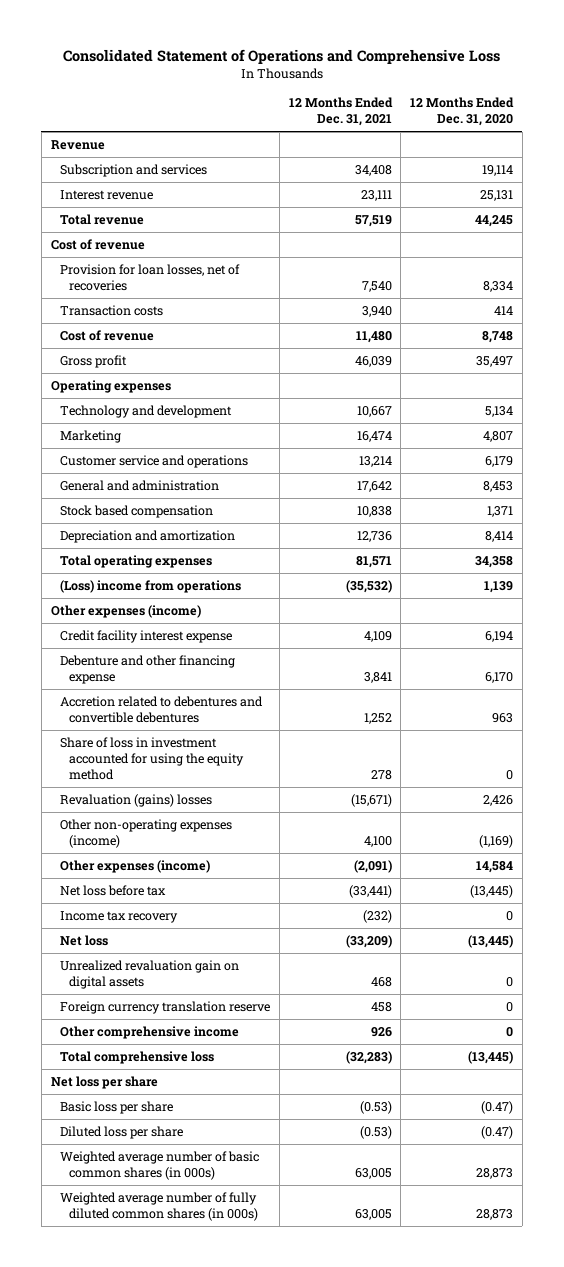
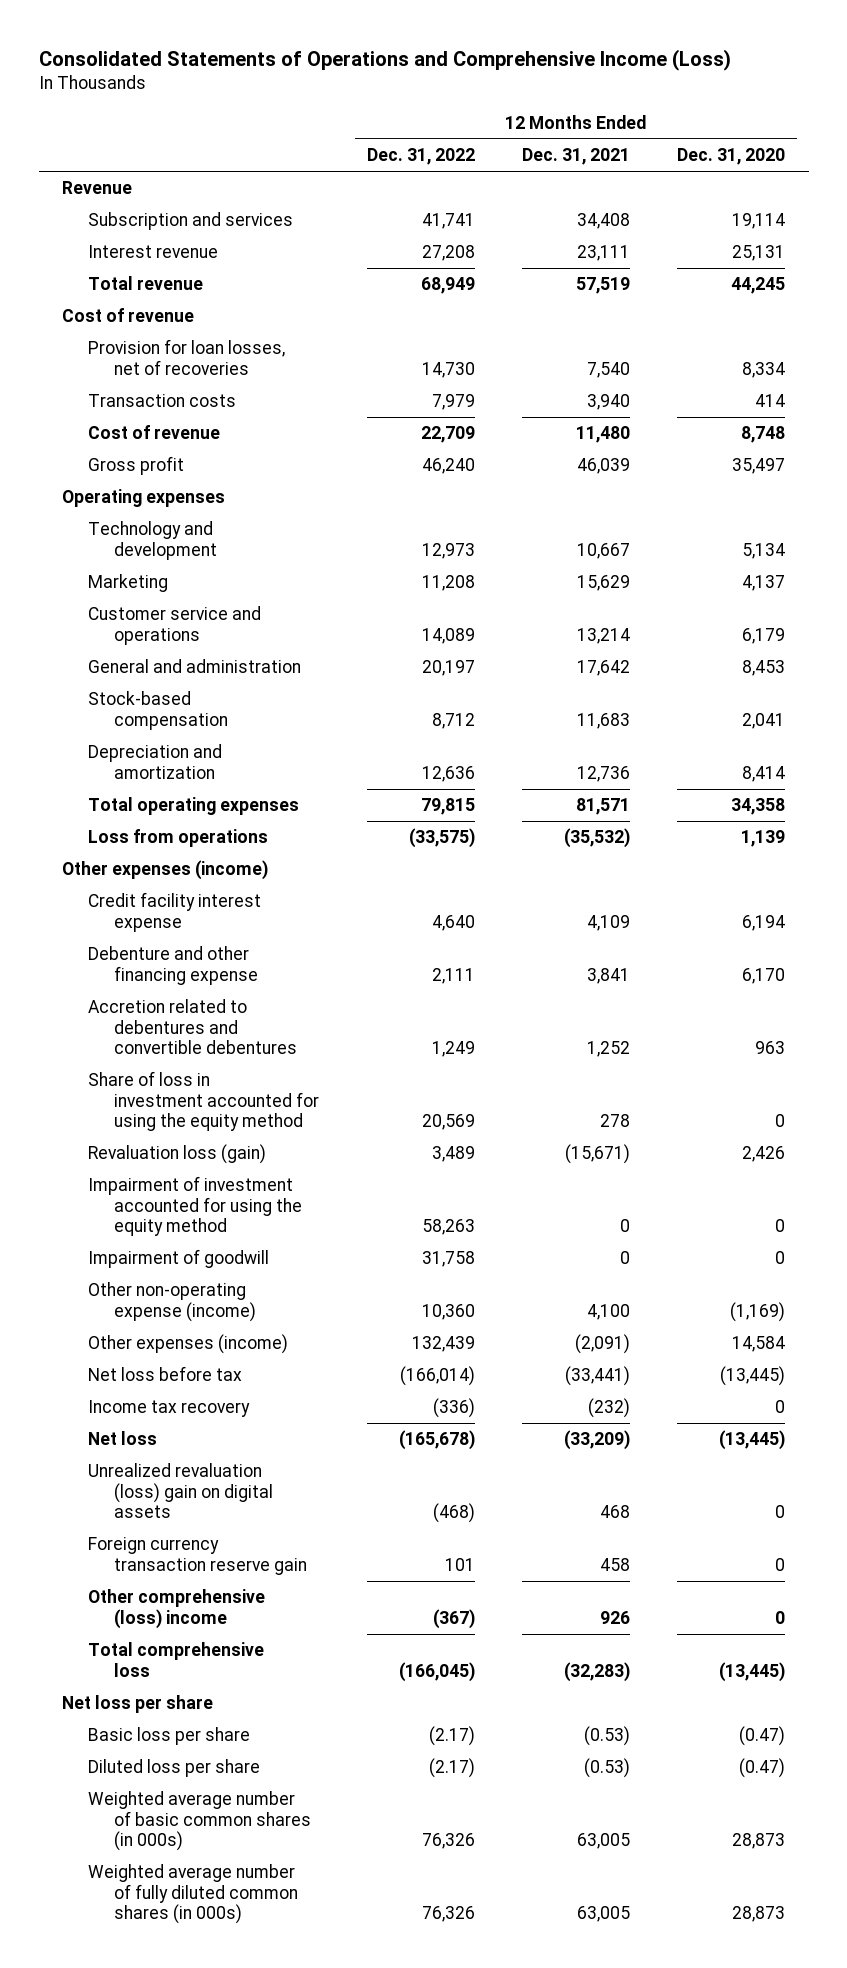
[62,48,500,64] Consolidated Statement of Operations and Comprehensive Loss -> [38,48,731,71] Consolidated Statements of Operations and Comprehensive Income (Loss)
none -> [366,148,475,166] Dec. 31, 2022
[356,430,392,442] 16,474 -> [576,575,630,592] 15,629
[483,430,514,442] 4,807 -> [742,575,786,592] 4,137
[59,504,213,518] Stock based compensation -> [88,691,229,730] Stock-based compensation
[356,505,392,517] 10,838 -> [576,712,630,729] 11,683
[487,505,514,517] 1,371 -> [742,712,786,729] 2,041
[59,579,241,593] (Loss) income from operations -> [88,829,269,848] Loss from operations
[59,793,212,807] Revaluation (gains) losses -> [88,1144,267,1165] Revaluation loss (gain)
none -> [88,1176,303,1237] Impairment of investment accounted for using the equity method
none -> [88,1249,270,1269] Impairment of goodwill
[59,818,232,848] Other non-operating expenses (income) -> [88,1282,257,1322] Other non-operating expense (income)
[59,959,239,989] Unrealized revaluation gain on digital assets -> [88,1463,274,1519] Unrealized revaluation (loss) gain on digital assets
[59,1000,270,1014] Foreign currency translation reserve -> [88,1537,308,1575] Foreign currency transaction reserve gain
[59,1025,239,1039] Other comprehensive income -> [88,1589,266,1629] Other comprehensive (loss) income

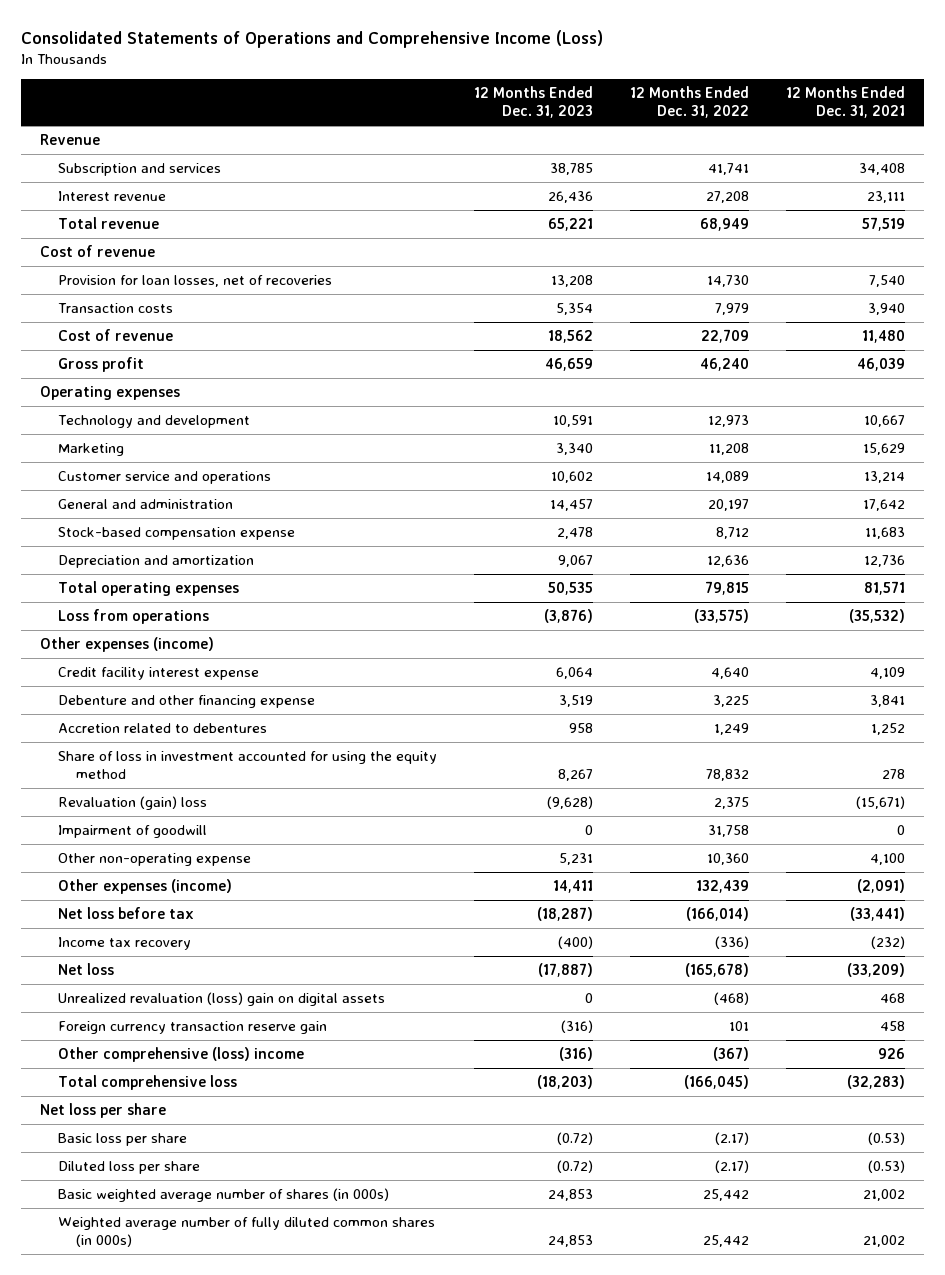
[677,148,786,166] Dec. 31, 2020 -> none
none -> [474,86,594,119] 12 Months Ended Dec. 31, 2023
[88,691,229,730] Stock-based compensation -> [57,526,295,540] Stock-based compensation expense
[88,1176,303,1237] Impairment of investment accounted for using the equity method -> none
[431,967,475,984] 2,111 -> [713,694,750,707] 3,225
[88,999,298,1055] Accretion related to debentures and convertible debentures -> [57,722,267,733] Accretion related to debentures
[421,1114,475,1131] 20,569 -> [706,768,750,781] 78,832
[88,1144,267,1165] Revaluation loss (gain) -> [57,795,207,810] Revaluation (gain) loss
[431,1146,475,1163] 3,489 -> [714,796,750,809] 2,375
[88,1282,257,1322] Other non-operating expense (income) -> [57,852,251,866] Other non-operating expense
[88,1791,312,1852] Weighted average number of basic common shares (in 000s) -> [57,1187,389,1202] Basic weighted average number of shares (in 000s)
[421,1833,475,1850] 76,326 -> [703,1188,750,1201] 25,442
[576,1833,630,1850] 63,005 -> [863,1188,906,1201] 21,002
[421,1906,475,1923] 76,326 -> [703,1234,750,1247] 25,442
[576,1906,630,1923] 63,005 -> [863,1234,906,1247] 21,002

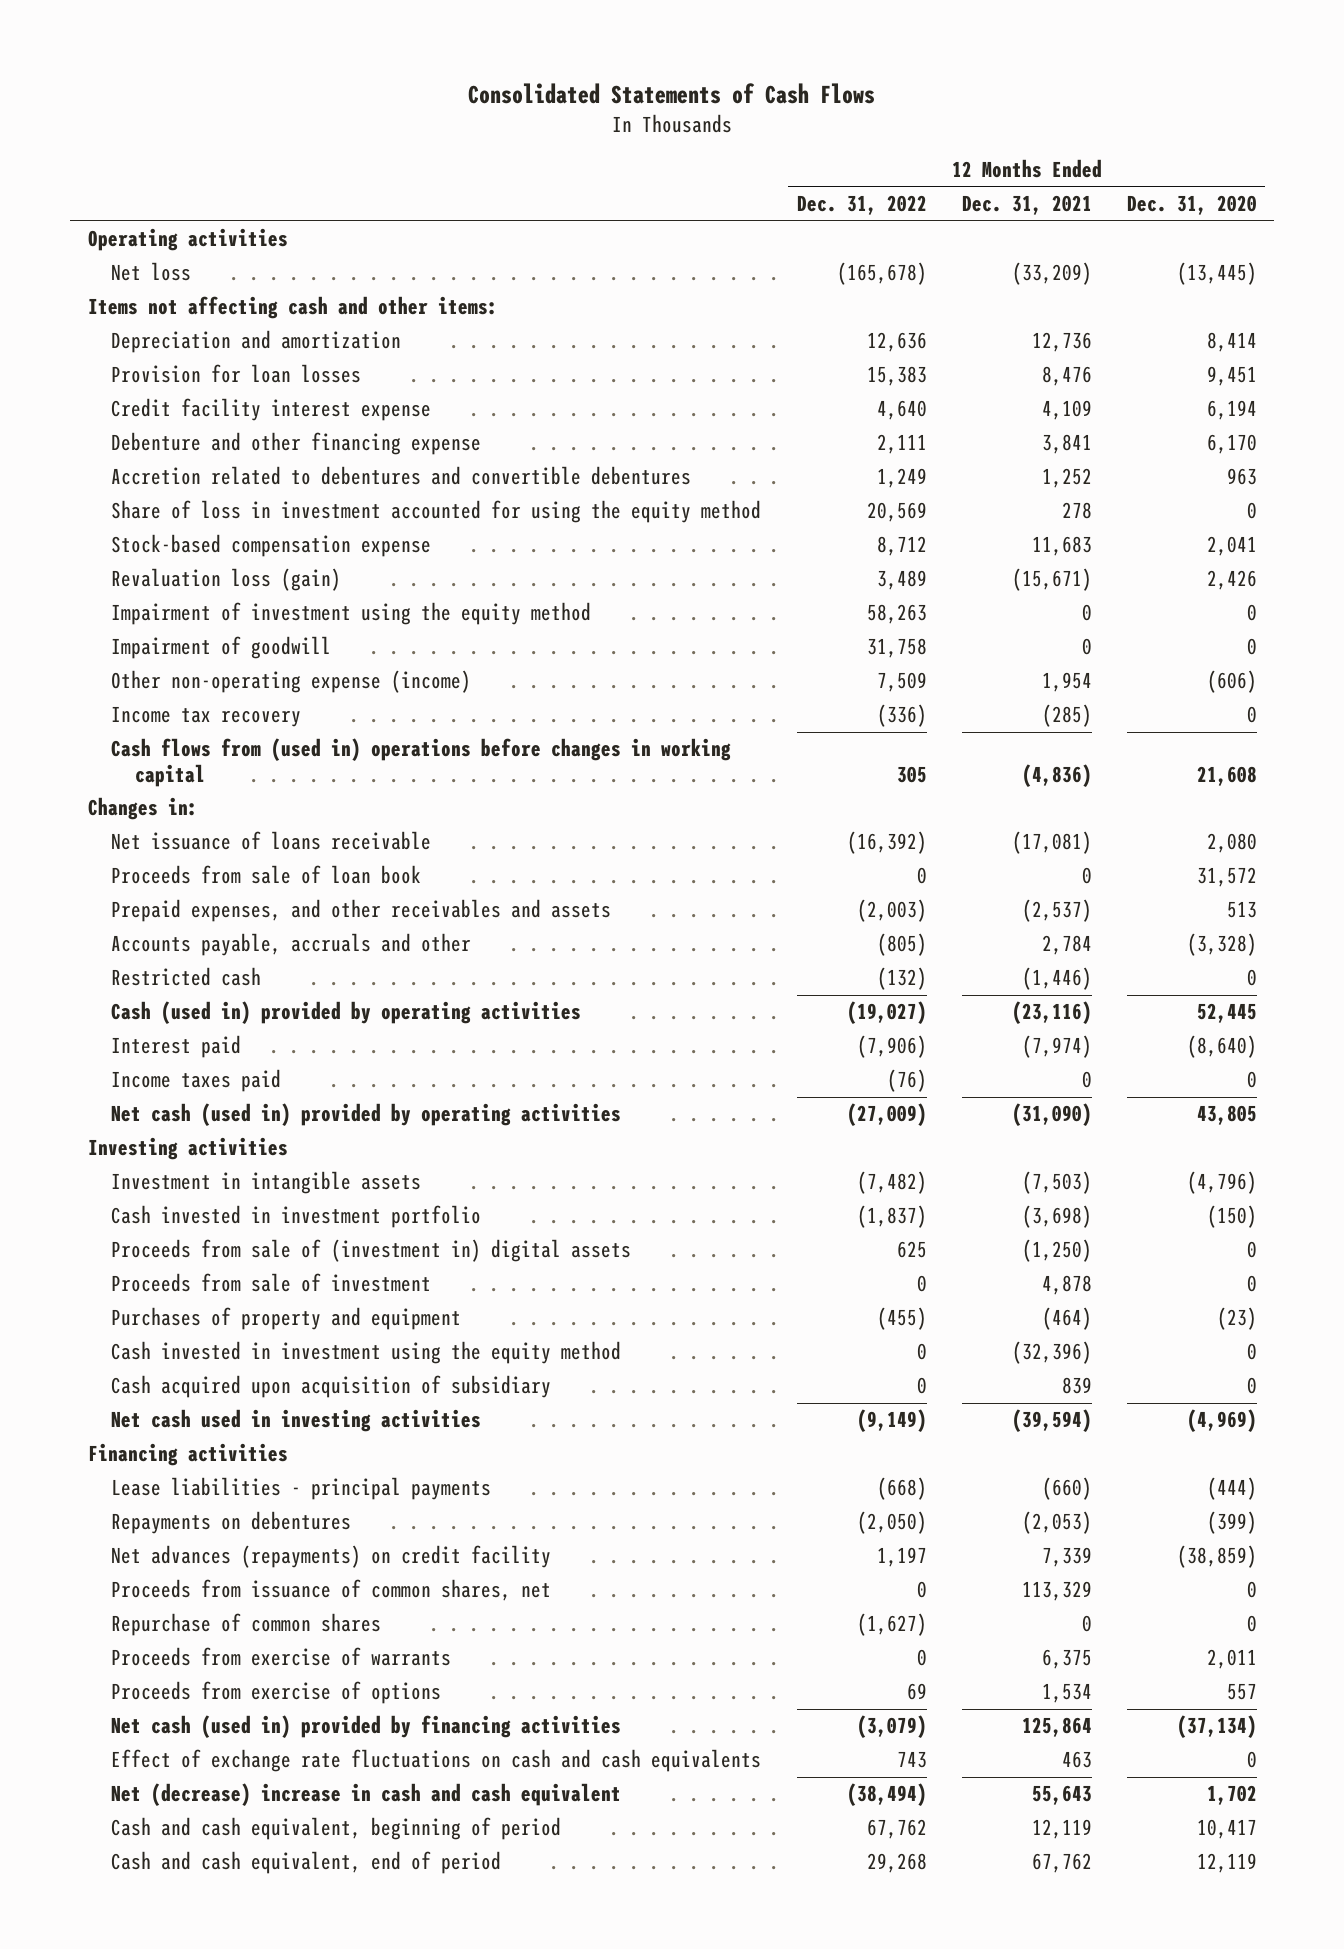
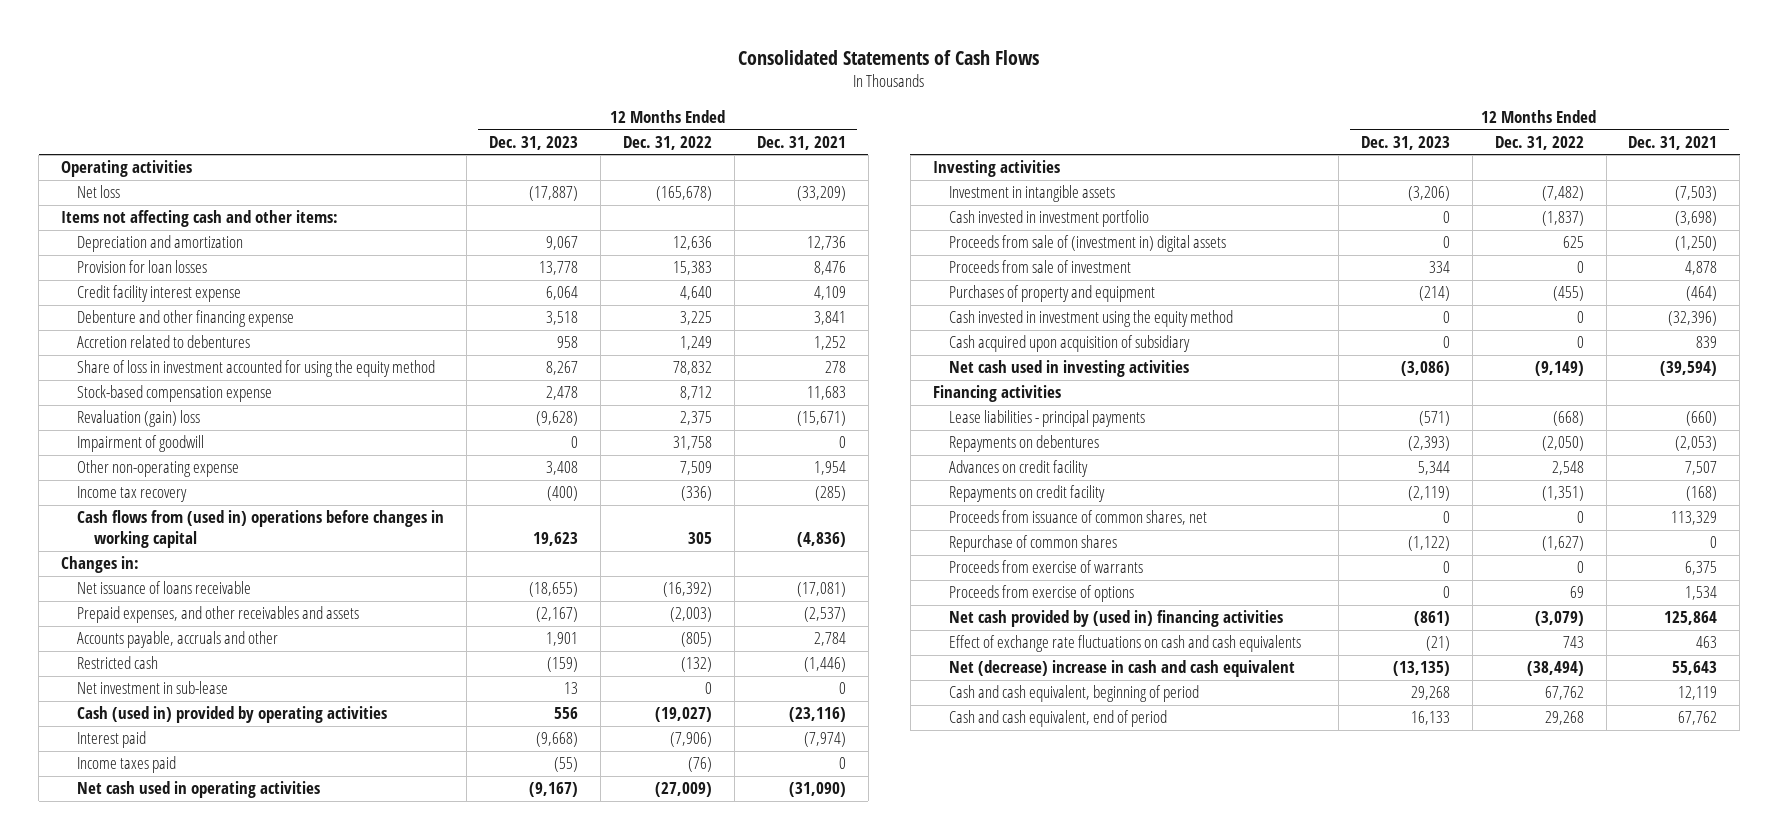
[1126,195,1257,216] Dec. 31, 2020 -> none
none -> [489,135,579,150] Dec. 31, 2023
[876,434,927,455] 2,111 -> [680,311,713,326] 3,225
[111,466,692,486] Accretion related to debentures and convertible debentures -> [77,335,251,349] Accretion related to debentures
[866,502,927,523] 20,569 -> [673,361,713,376] 78,832
[111,602,592,626] Impairment of investment using the equity method -> none
[111,568,342,592] Revaluation loss (gain) -> [77,410,201,428] Revaluation (gain) loss
[876,570,927,591] 3,489 -> [680,411,713,426] 2,375
[111,670,472,694] Other non-operating expense (income) -> [77,460,240,478] Other non-operating expense
[111,865,422,885] Proceeds from sale of loan book -> none
none -> [77,681,229,695] Net investment in sub-lease
[111,1103,622,1127] Net cash (used in) provided by operating activities -> [77,781,321,799] Net cash used in operating activities
none -> [949,460,1089,478] Advances on credit facility
[111,1545,552,1569] Net advances (repayments) on credit facility -> [949,485,1106,503] Repayments on credit facility
[876,1547,927,1568] 1,197 -> [1541,486,1584,502] (1,351)
[1041,1547,1092,1568] 7,339 -> [1686,486,1718,502] (168)
[111,1715,622,1739] Net cash (used in) provided by financing activities -> [949,610,1284,628] Net cash provided by (used in) financing activities

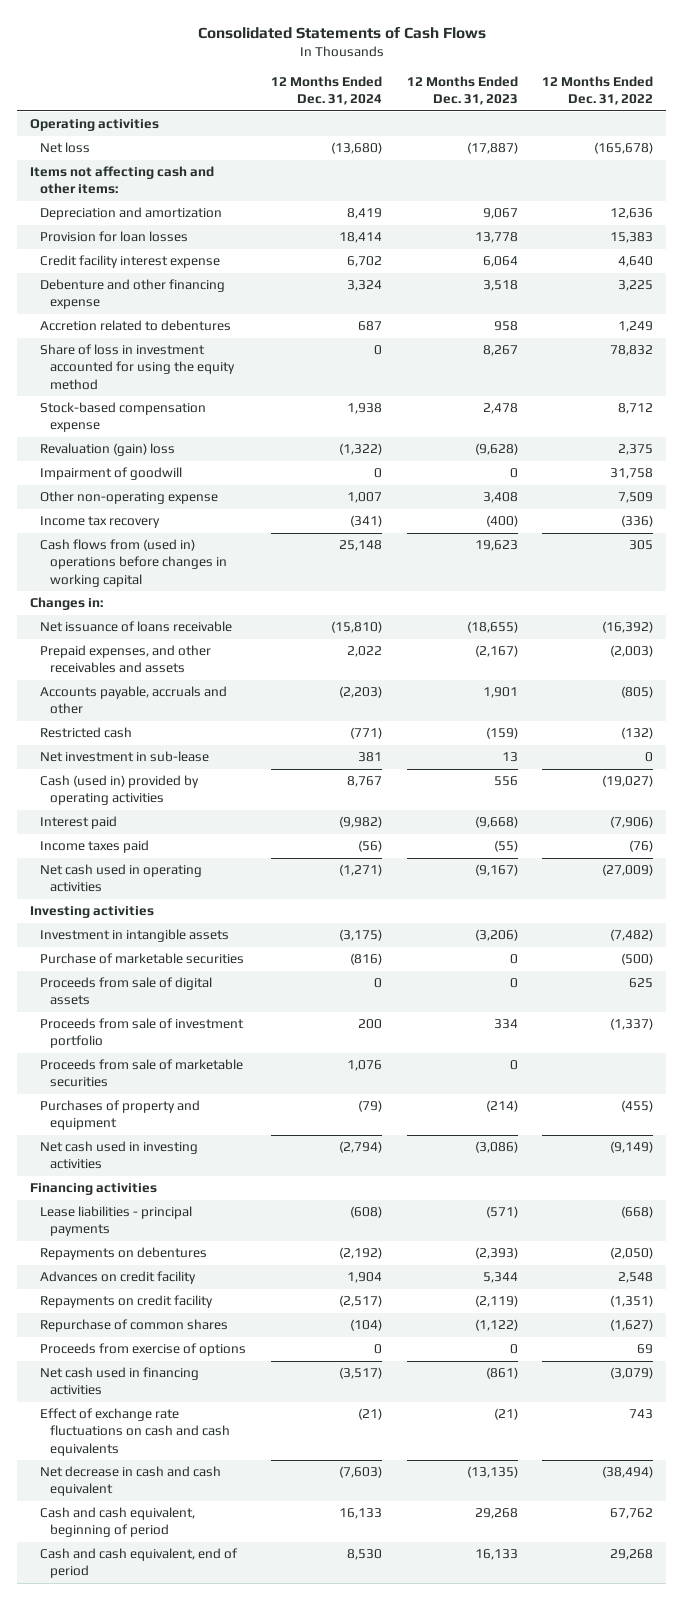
[756,135,846,150] Dec. 31, 2021 -> none
none -> [270,75,382,106] 12 Months Ended Dec. 31, 2024
[949,210,1150,228] Cash invested in investment portfolio -> none
none -> [39,953,244,965] Purchase of marketable securities
[949,235,1227,253] Proceeds from sale of (investment in) digital assets -> [39,977,212,1006] Proceeds from sale of digital assets
[949,260,1132,274] Proceeds from sale of investment -> [39,1018,244,1049] Proceeds from sale of investment portfolio
[1576,261,1584,274] 0 -> [610,1018,654,1031] (1,337)
none -> [39,1059,243,1088] Proceeds from sale of marketable securities
[949,310,1234,328] Cash invested in investment using the equity method -> none
[949,335,1191,353] Cash acquired upon acquisition of subsidiary -> none
[949,510,1208,526] Proceeds from issuance of common shares, net -> none
[949,560,1144,574] Proceeds from exercise of warrants -> none
[949,610,1284,628] Net cash provided by (used in) financing activities -> [39,1367,199,1396] Net cash used in financing activities
[949,660,1296,678] Net (decrease) increase in cash and cash equivalent -> [39,1466,221,1497] Net decrease in cash and cash equivalent

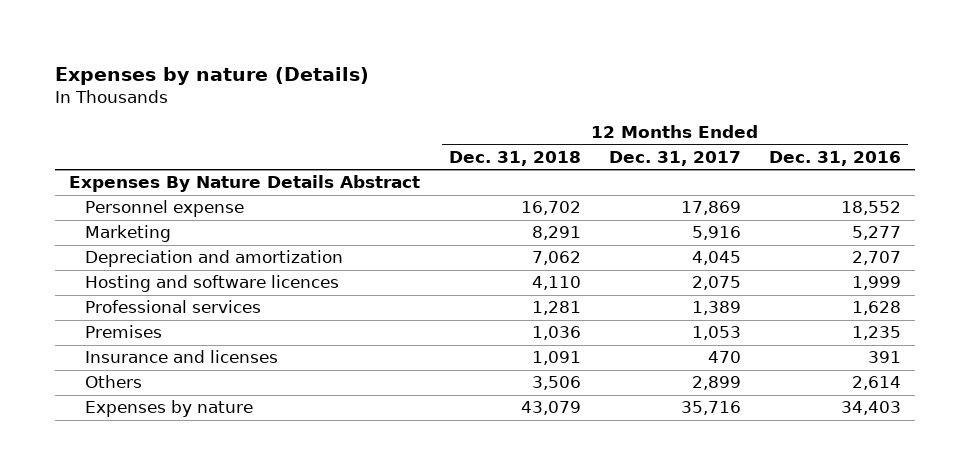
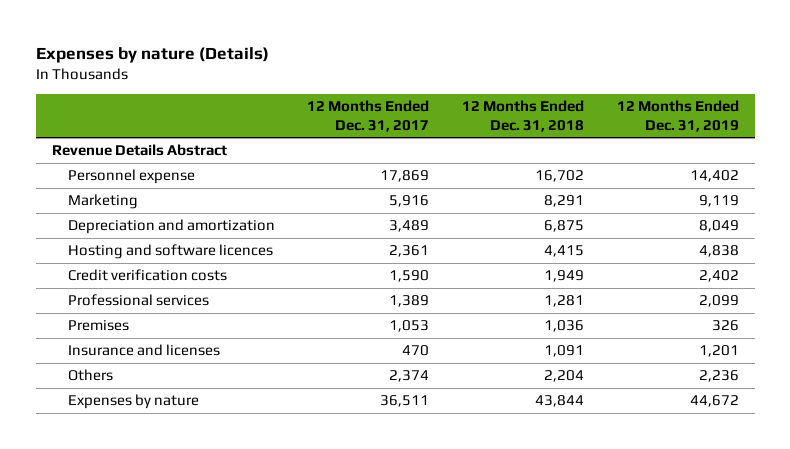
[769,150,902,166] Dec. 31, 2016 -> none
none -> [616,100,739,132] 12 Months Ended Dec. 31, 2019
[69,175,421,193] Expenses By Nature Details Abstract -> none
none -> [51,144,227,157] Revenue Details Abstract
[531,251,581,266] 7,062 -> [544,220,585,233] 6,875
[691,251,741,266] 4,045 -> [389,220,430,233] 3,489
[531,276,581,291] 4,110 -> [544,245,585,258] 4,415
[691,276,741,291] 2,075 -> [389,245,430,258] 2,361
none -> [67,269,227,282] Credit verification costs
[531,376,581,391] 3,506 -> [544,370,585,383] 2,204
[691,376,741,391] 2,899 -> [389,370,430,383] 2,374
[520,401,581,416] 43,079 -> [535,395,585,408] 43,844
[680,401,741,416] 35,716 -> [380,395,430,408] 36,511

